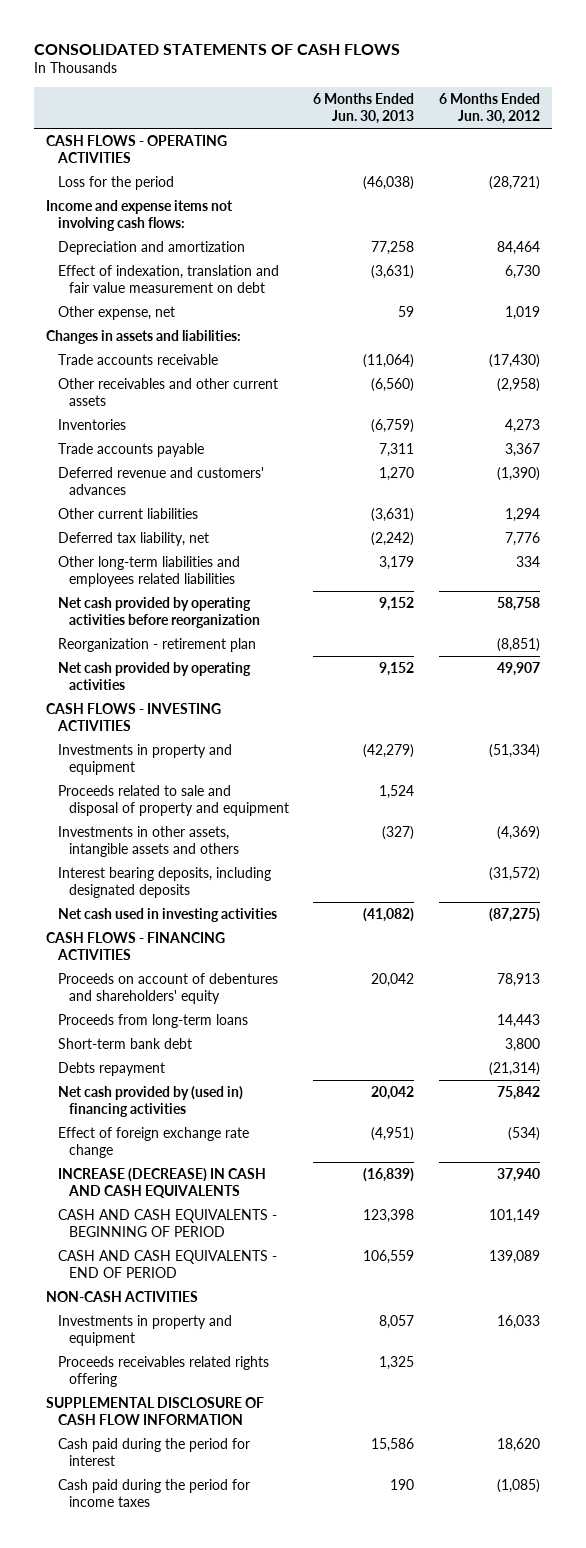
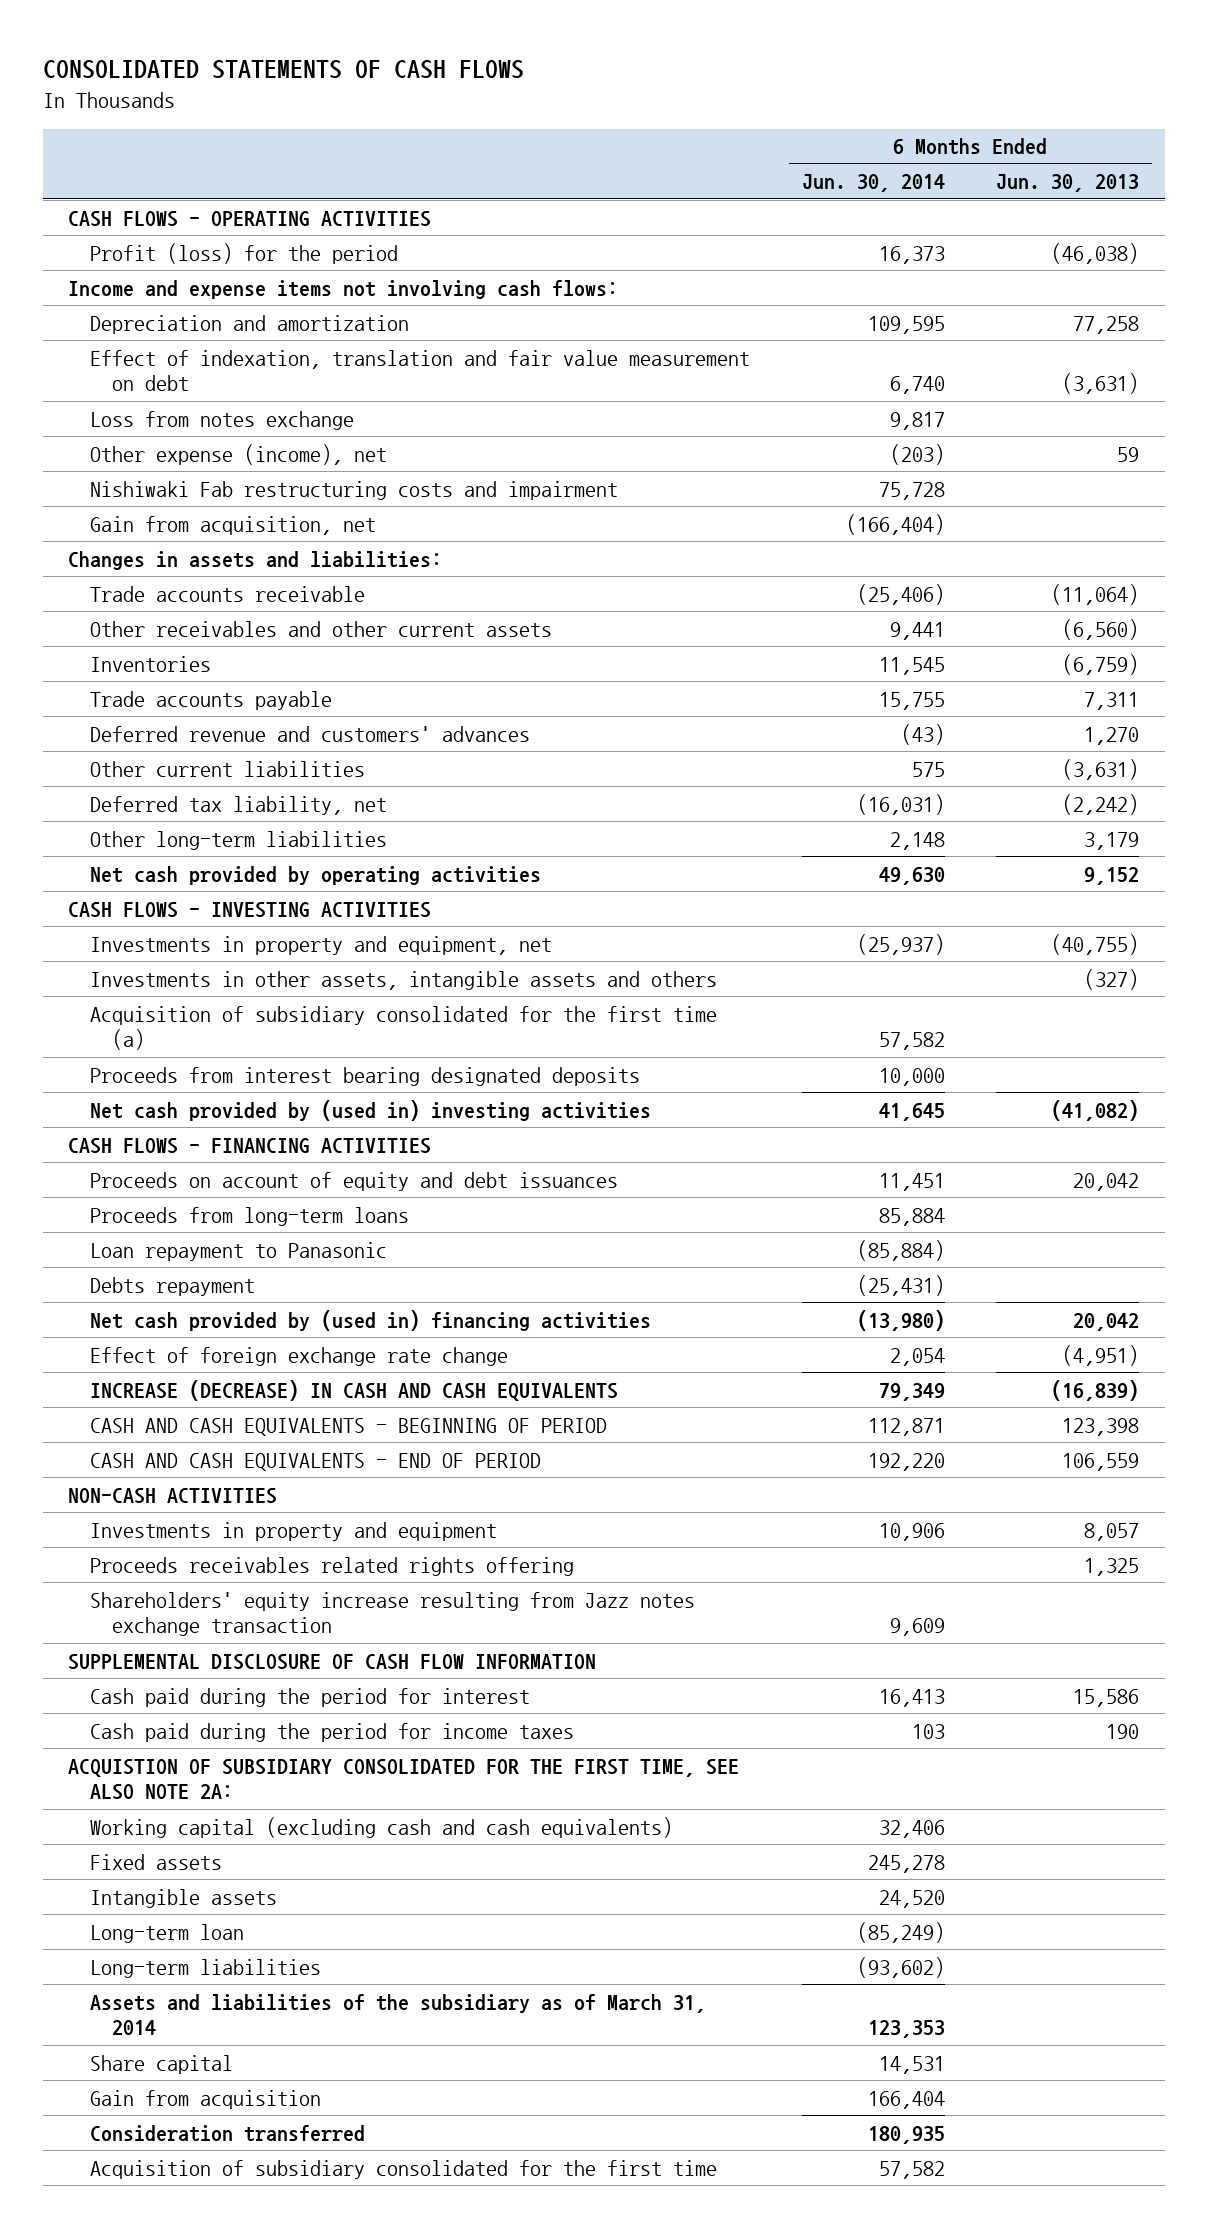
[438,92,540,124] 6 Months Ended Jun. 30, 2012 -> none
none -> [801,174,945,193] Jun. 30, 2014
[57,176,174,191] Loss for the period -> [90,242,399,264] Profit (loss) for the period
none -> [90,410,355,430] Loss from notes exchange
[57,306,175,321] Other expense, net -> [90,443,388,465] Other expense (income), net
none -> [90,480,619,500] Nishiwaki Fab restructuring costs and impairment
none -> [90,515,377,535] Gain from acquisition, net
[57,597,260,628] Net cash provided by operating activities before reorganization -> none
[57,638,256,653] Reorganization - retirement plan -> none
[57,556,240,587] Other long-term liabilities and employees related liabilities -> [90,830,388,850] Other long-term liabilities
[57,785,289,816] Proceeds related to sale and disposal of property and equipment -> none
[57,744,232,775] Investments in property and equipment -> [90,935,553,955] Investments in property and equipment, net
[363,744,415,759] (42,279) -> [1051,933,1140,955] (40,755)
none -> [90,1005,718,1051] Acquisition of subsidiary consolidated for the first time (a)
[57,867,271,898] Interest bearing deposits, including designated deposits -> [90,1066,641,1086] Proceeds from interest bearing designated deposits
[57,908,277,923] Net cash used in investing activities -> [90,1099,652,1121] Net cash provided by (used in) investing activities
[57,973,278,1004] Proceeds on account of debentures and shareholders' equity -> [90,1171,619,1191] Proceeds on account of equity and debt issuances
[57,1038,192,1050] Short-term bank debt -> none
none -> [90,1241,388,1261] Loan repayment to Panasonic
none -> [90,1591,696,1637] Shareholders' equity increase resulting from Jazz notes exchange transaction
none -> [68,1758,740,1801] ACQUISTION OF SUBSIDIARY CONSOLIDATED FOR THE FIRST TIME, SEE ALSO NOTE 2A:
none -> [90,1816,674,1838] Working capital (excluding cash and cash equivalents)
none -> [90,1853,223,1870] Fixed assets
none -> [90,1888,278,1908] Intangible assets
none -> [90,1923,245,1943] Long-term loan
none -> [90,1958,322,1978] Long-term liabilities
none -> [90,1993,707,2036] Assets and liabilities of the subsidiary as of March 31, 2014
none -> [90,2054,234,2074] Share capital
none -> [90,2089,322,2109] Gain from acquisition
none -> [90,2124,366,2142] Consideration transferred
none -> [90,2159,718,2179] Acquisition of subsidiary consolidated for the first time

